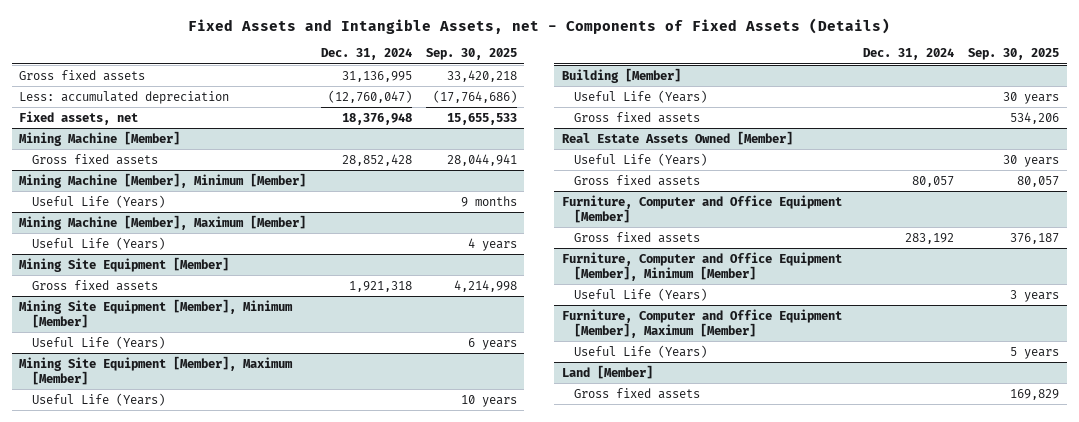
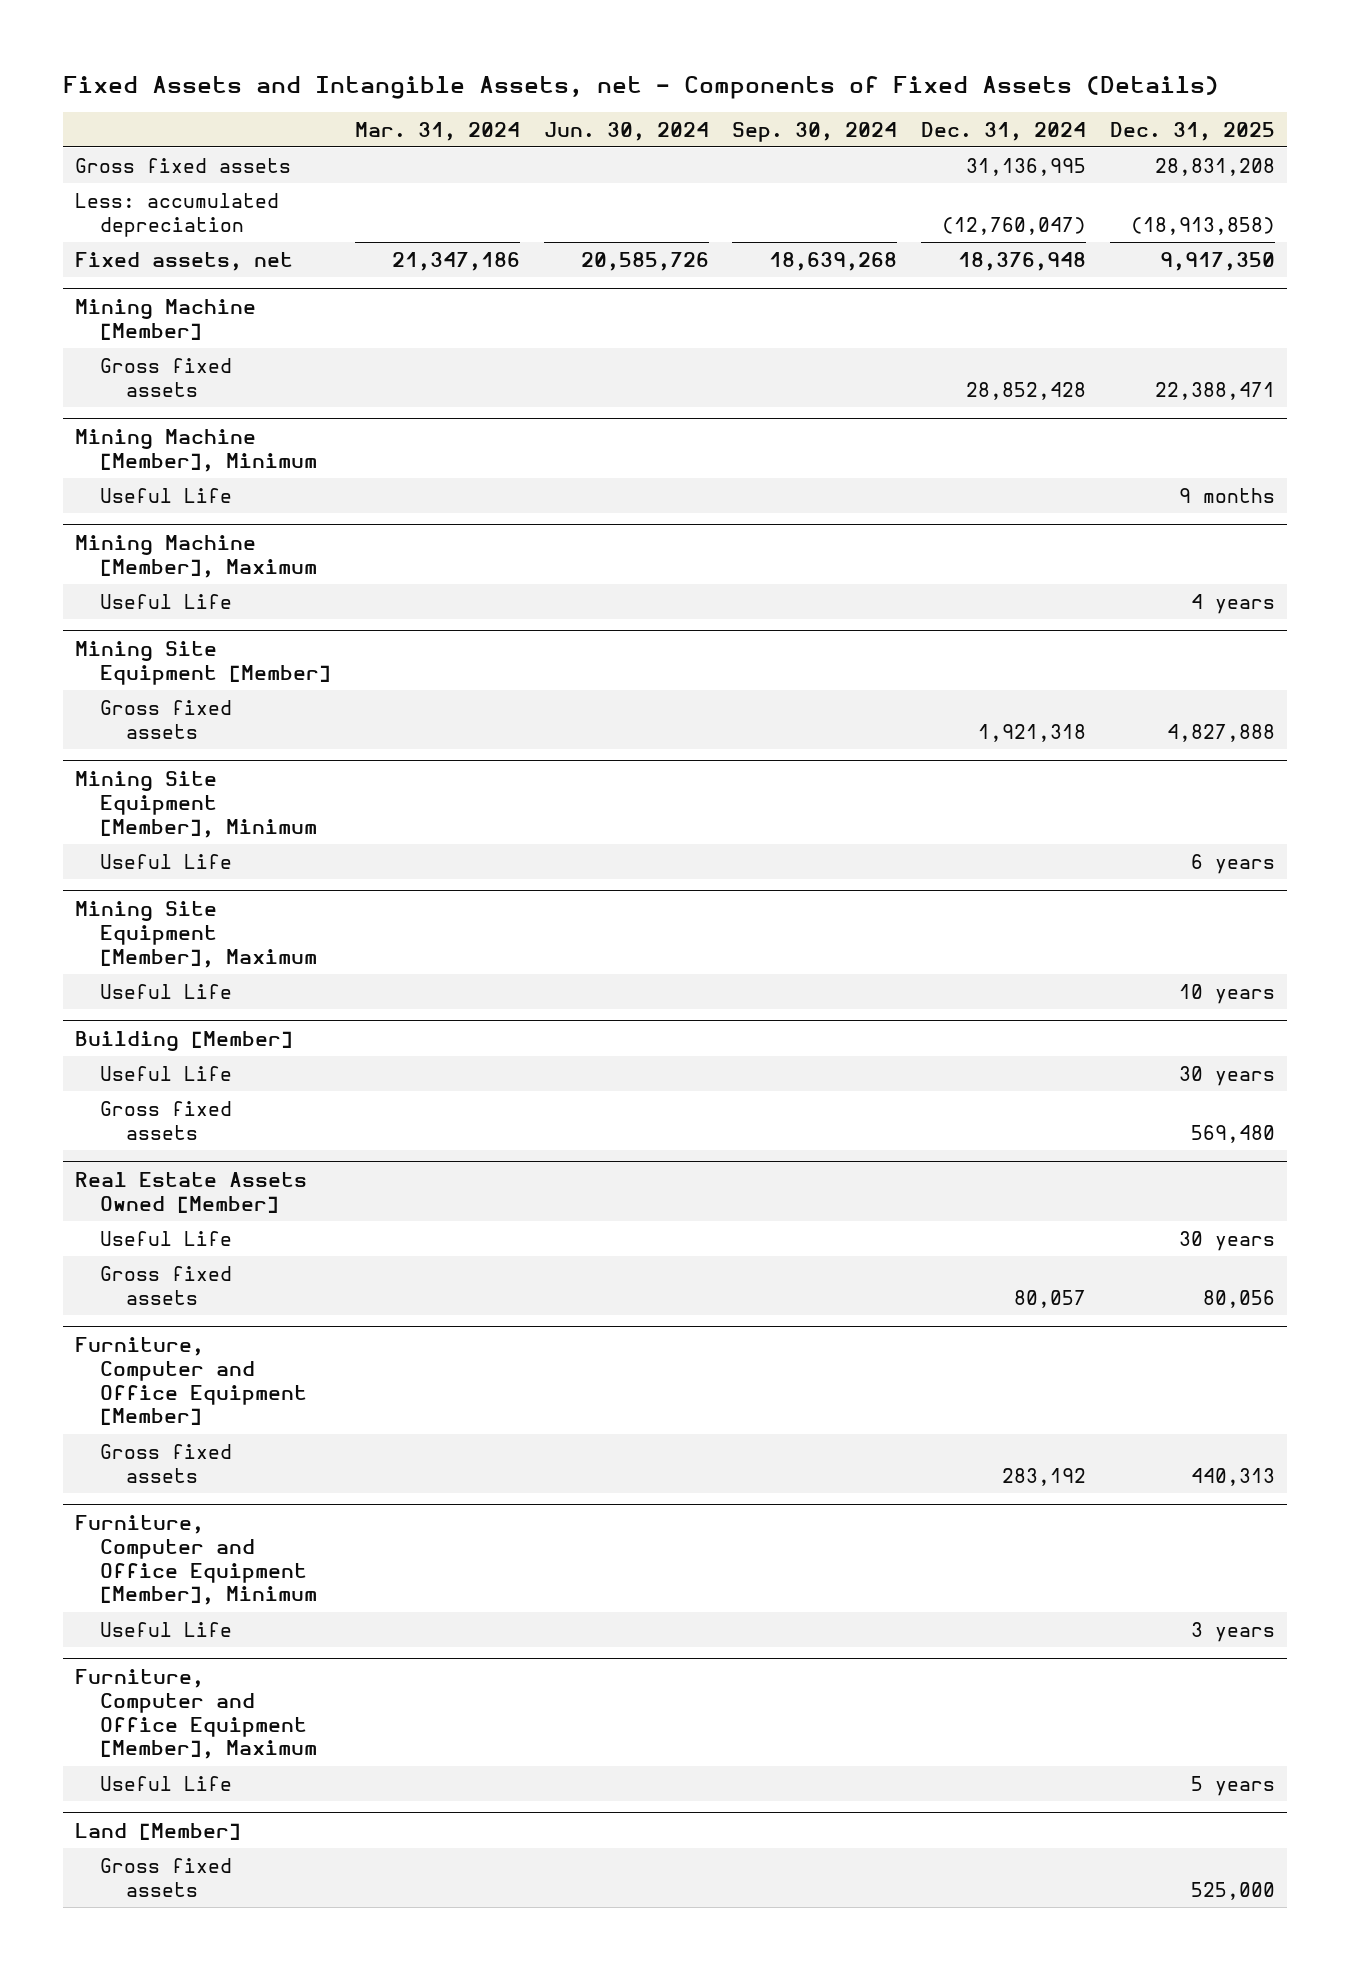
[426,48,518,61] Sep. 30, 2025 -> none
none -> [355,121,521,141] Mar. 31, 2024
none -> [543,121,709,141] Jun. 30, 2024
none -> [732,121,898,142] Sep. 30, 2024
none -> [1109,121,1275,141] Dec. 31, 2025
[19,172,307,188] Mining Machine [Member], Minimum [Member] -> [75,428,318,472] Mining Machine [Member], Minimum
[31,194,165,208] Useful Life (Years) -> [100,487,233,503] Useful Life
[19,214,307,230] Mining Machine [Member], Maximum [Member] -> [75,534,318,578] Mining Machine [Member], Maximum
[31,236,165,250] Useful Life (Years) -> [100,593,233,609] Useful Life
[19,298,294,329] Mining Site Equipment [Member], Minimum [Member] -> [75,770,318,838] Mining Site Equipment [Member], Minimum
[31,335,165,349] Useful Life (Years) -> [100,853,233,869] Useful Life
[19,355,294,386] Mining Site Equipment [Member], Maximum [Member] -> [75,900,318,968] Mining Site Equipment [Member], Maximum
[31,392,165,406] Useful Life (Years) -> [100,983,233,999] Useful Life
[573,89,707,103] Useful Life (Years) -> [100,1065,233,1081] Useful Life
[573,152,707,166] Useful Life (Years) -> [100,1230,233,1246] Useful Life
[561,251,842,282] Furniture, Computer and Office Equipment [Member], Minimum [Member] -> [75,1514,318,1606] Furniture, Computer and Office Equipment [Member], Minimum
[573,287,707,301] Useful Life (Years) -> [100,1621,233,1637] Useful Life
[561,308,842,339] Furniture, Computer and Office Equipment [Member], Maximum [Member] -> [75,1668,318,1760] Furniture, Computer and Office Equipment [Member], Maximum
[573,344,707,358] Useful Life (Years) -> [100,1775,233,1791] Useful Life

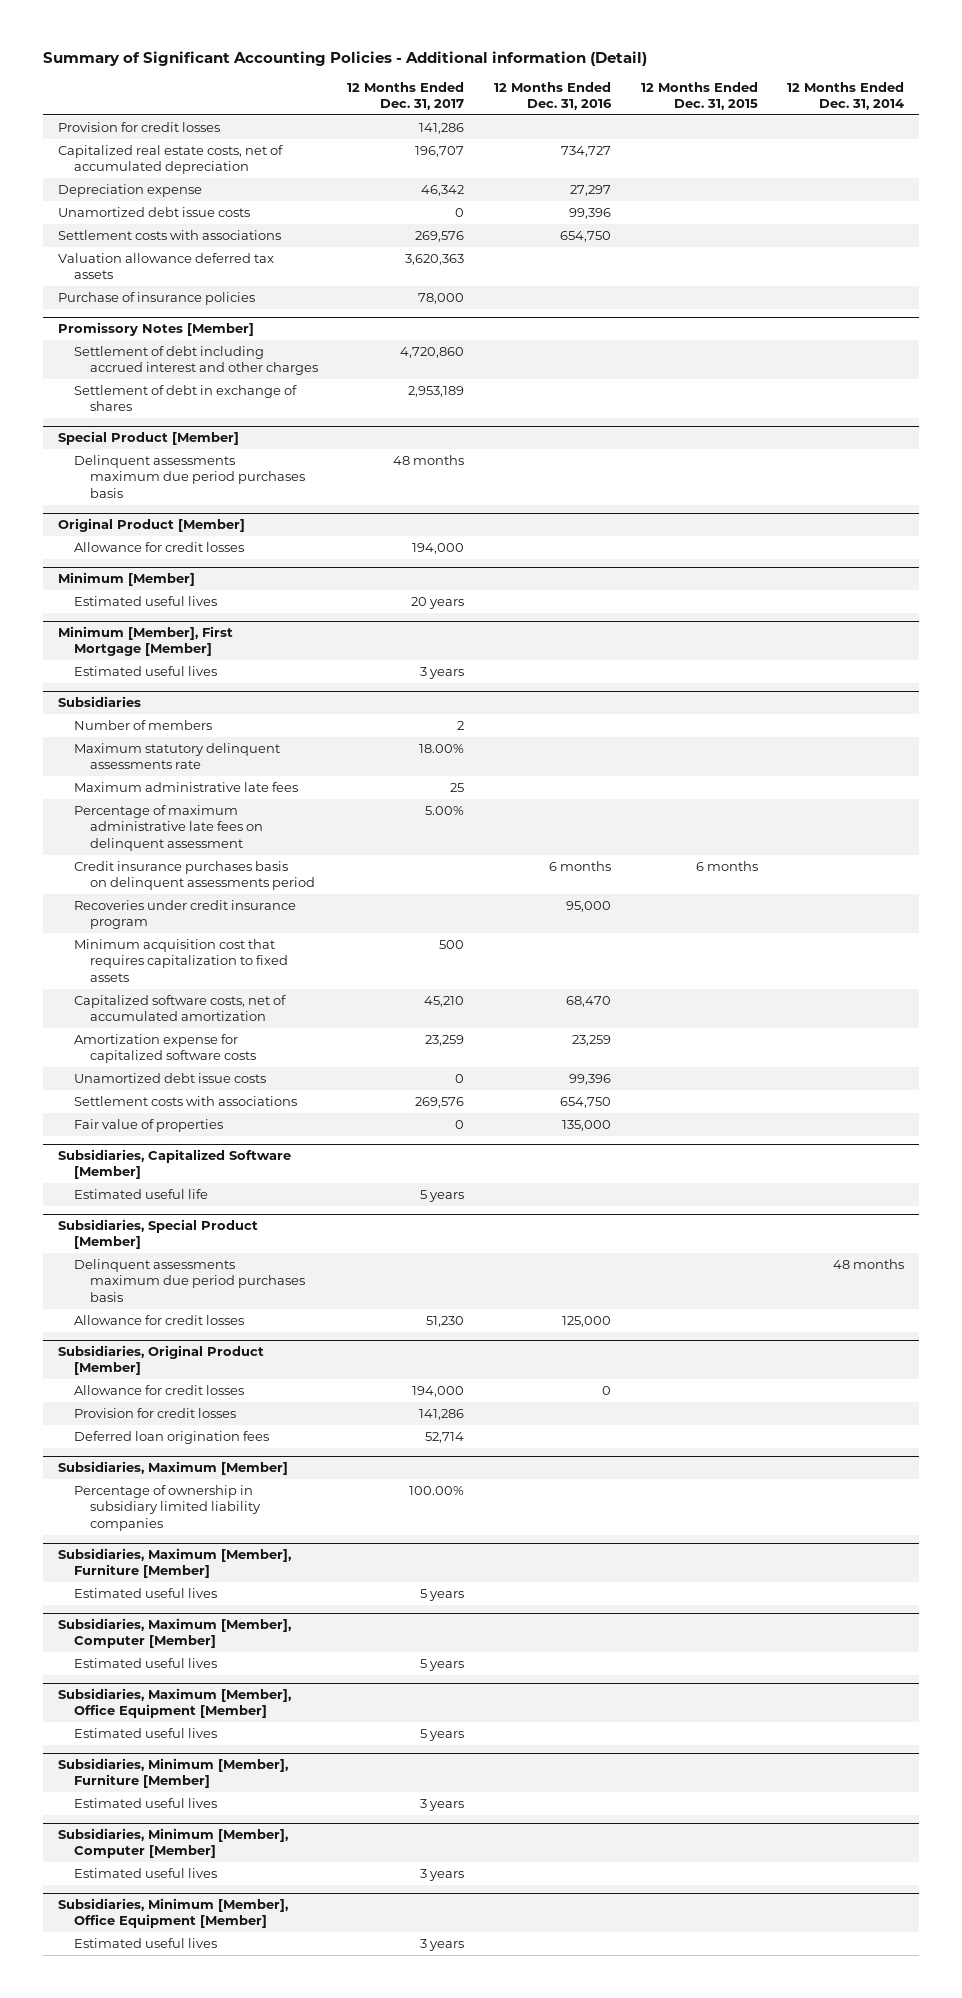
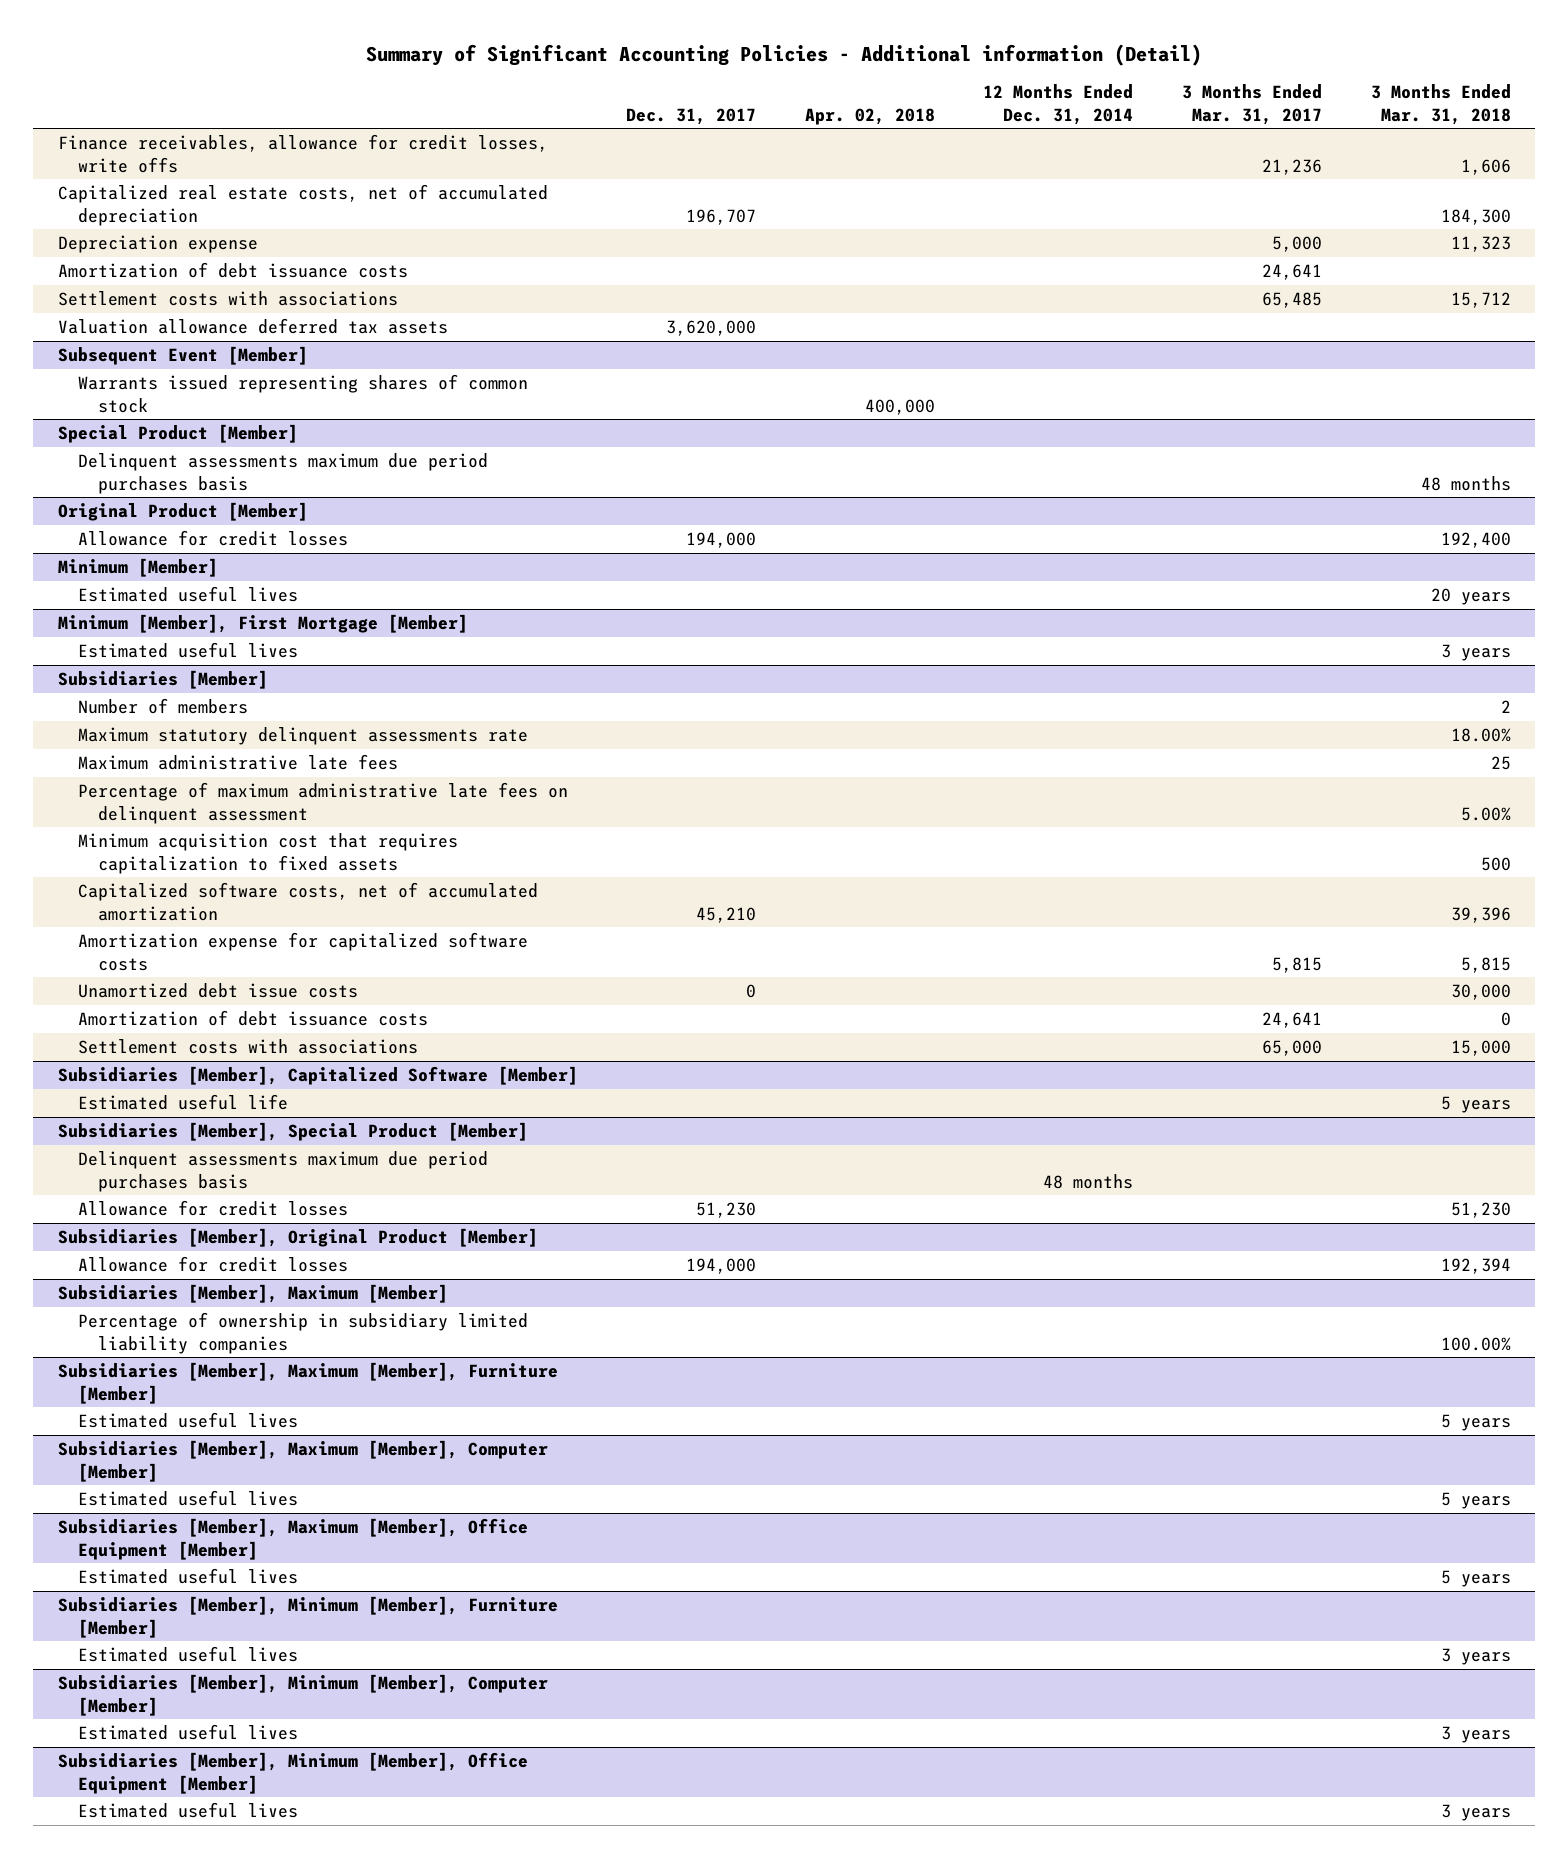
[347,81,465,110] 12 Months Ended Dec. 31, 2017 -> none
[493,81,612,110] 12 Months Ended Dec. 31, 2016 -> none
[640,81,758,110] 12 Months Ended Dec. 31, 2015 -> none
none -> [626,107,757,125] Dec. 31, 2017
none -> [804,107,935,125] Apr. 02, 2018
none -> [1182,84,1323,125] 3 Months Ended Mar. 31, 2017
none -> [1370,84,1511,125] 3 Months Ended Mar. 31, 2018
[57,121,220,132] Provision for credit losses -> none
none -> [57,134,548,173] Finance receivables, allowance for credit losses, write offs
[57,206,250,217] Unamortized debt issue costs -> none
none -> [57,262,408,279] Amortization of debt issuance costs
[57,291,255,305] Purchase of insurance policies -> none
[57,322,254,337] Promissory Notes [Member] -> none
[73,345,318,376] Settlement of debt including accrued interest and other charges -> none
[73,384,297,412] Settlement of debt in exchange of shares -> none
none -> [57,346,308,366] Subsequent Event [Member]
none -> [77,374,528,413] Warrants issued representing shares of common stock
[57,696,141,708] Subsidiaries -> [57,670,268,690] Subsidiaries [Member]
[73,860,315,891] Credit insurance purchases basis on delinquent assessments period -> none
[73,899,296,930] Recoveries under credit insurance program -> none
none -> [77,1010,428,1027] Amortization of debt issuance costs
[73,1118,223,1132] Fair value of properties -> none
[57,1149,291,1180] Subsidiaries, Capitalized Software [Member] -> [57,1066,578,1086] Subsidiaries [Member], Capitalized Software [Member]
[57,1219,258,1250] Subsidiaries, Special Product [Member] -> [57,1122,528,1142] Subsidiaries [Member], Special Product [Member]
[57,1345,264,1376] Subsidiaries, Original Product [Member] -> [57,1228,538,1248] Subsidiaries [Member], Original Product [Member]
[73,1407,236,1418] Provision for credit losses -> none
[73,1430,269,1444] Deferred loan origination fees -> none
[57,1461,288,1476] Subsidiaries, Maximum [Member] -> [57,1284,448,1304] Subsidiaries [Member], Maximum [Member]
[57,1548,291,1579] Subsidiaries, Maximum [Member], Furniture [Member] -> [57,1362,558,1404] Subsidiaries [Member], Maximum [Member], Furniture [Member]
[57,1618,291,1649] Subsidiaries, Maximum [Member], Computer [Member] -> [57,1440,548,1482] Subsidiaries [Member], Maximum [Member], Computer [Member]
[57,1688,291,1719] Subsidiaries, Maximum [Member], Office Equipment [Member] -> [57,1518,528,1560] Subsidiaries [Member], Maximum [Member], Office Equipment [Member]
[57,1758,288,1789] Subsidiaries, Minimum [Member], Furniture [Member] -> [57,1596,558,1638] Subsidiaries [Member], Minimum [Member], Furniture [Member]
[57,1828,288,1859] Subsidiaries, Minimum [Member], Computer [Member] -> [57,1674,548,1716] Subsidiaries [Member], Minimum [Member], Computer [Member]
[57,1898,288,1929] Subsidiaries, Minimum [Member], Office Equipment [Member] -> [57,1752,528,1794] Subsidiaries [Member], Minimum [Member], Office Equipment [Member]

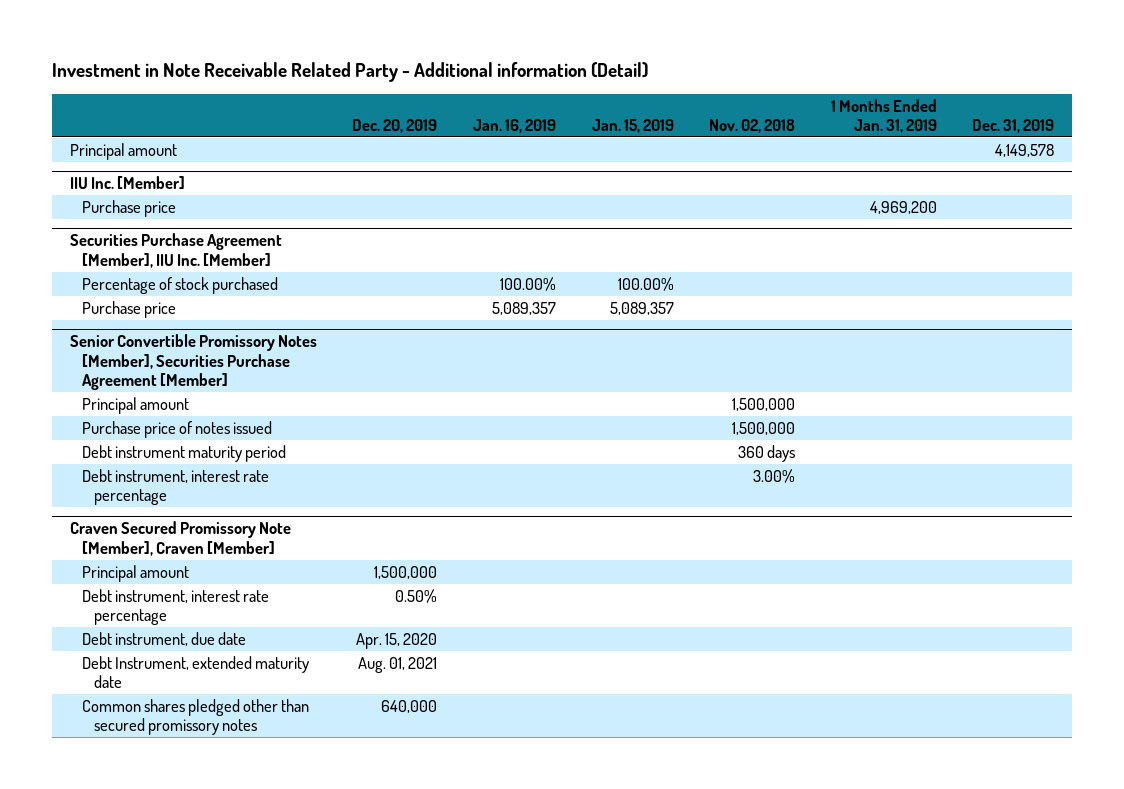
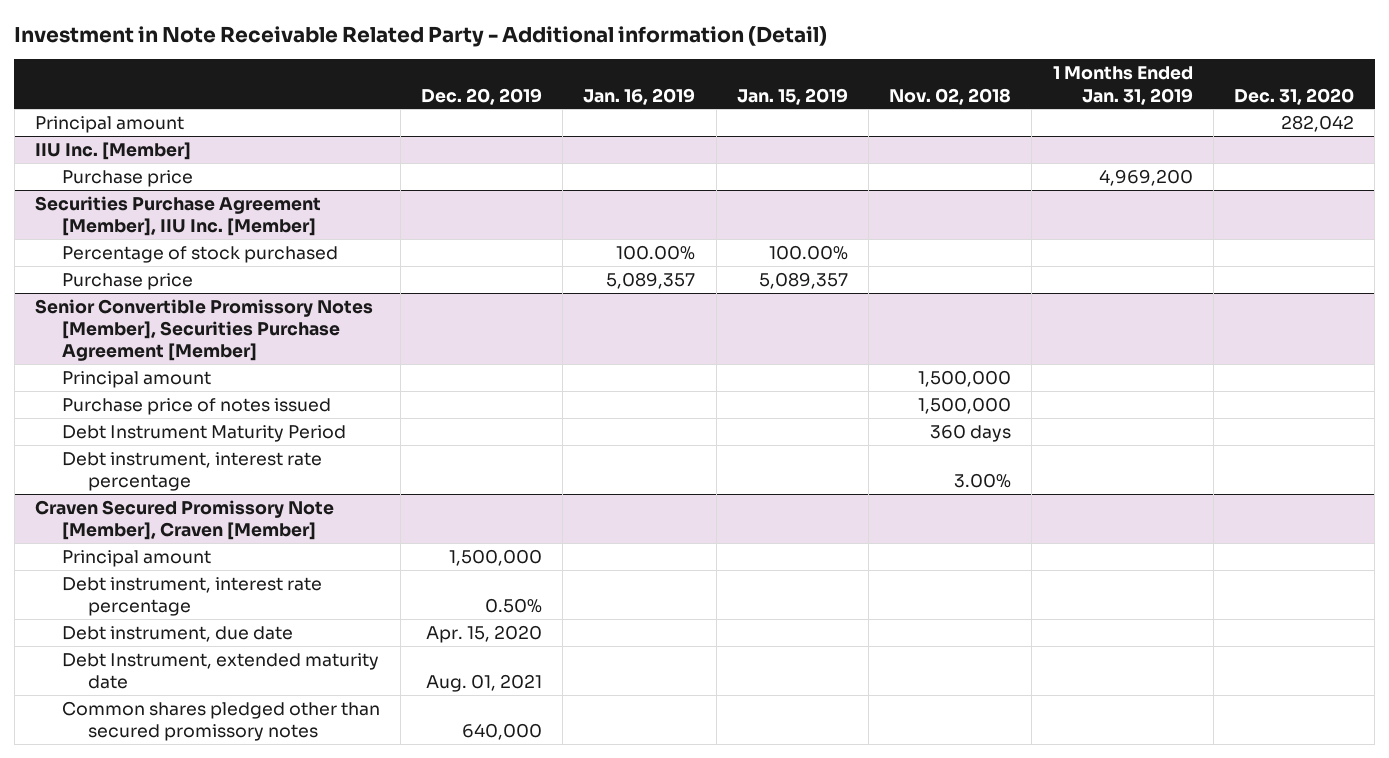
[972,118,1055,133] Dec. 31, 2019 -> none
none -> [1234,87,1355,105] Dec. 31, 2020
[81,444,286,462] Debt instrument maturity period -> [61,424,346,442] Debt Instrument Maturity Period

